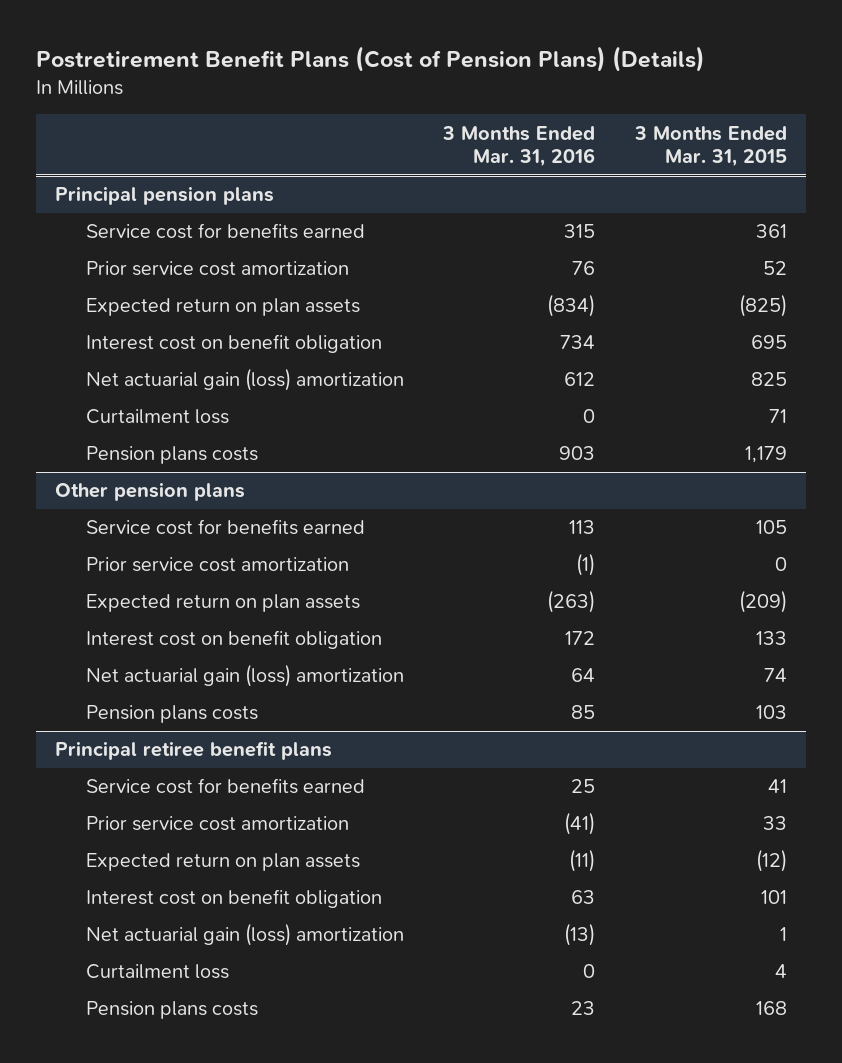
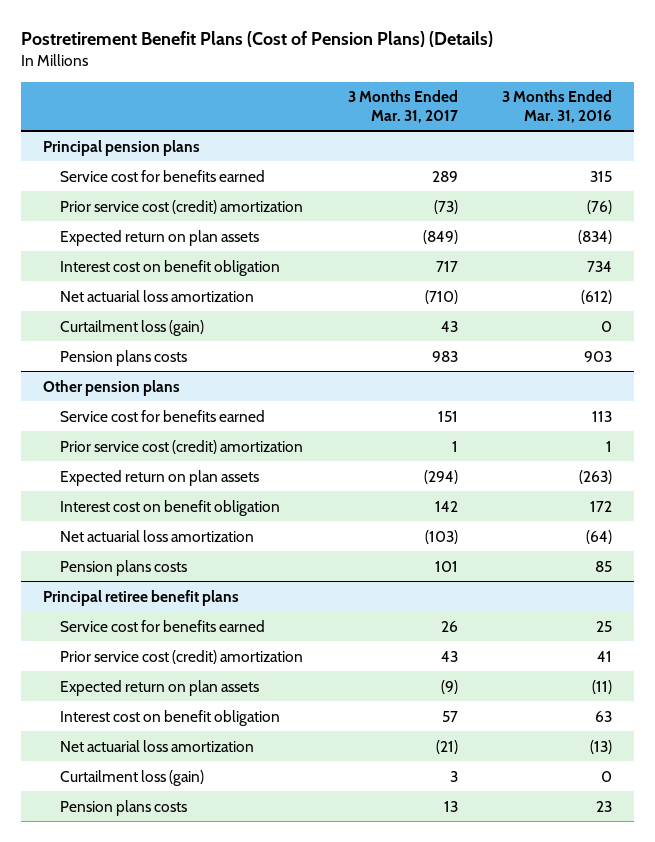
[633,125,787,168] 3 Months Ended Mar. 31, 2015 -> none
none -> [347,90,458,123] 3 Months Ended Mar. 31, 2017
[85,261,349,277] Prior service cost amortization -> [60,199,304,214] Prior service cost (credit) amortization
[572,261,596,276] 76 -> [587,199,613,214] (76)
[85,368,404,392] Net actuarial gain (loss) amortization -> [60,289,255,302] Net actuarial loss amortization
[564,372,596,387] 612 -> [581,289,613,304] (612)
[85,409,229,425] Curtailment loss -> [60,319,205,336] Curtailment loss (gain)
[85,557,349,573] Prior service cost amortization -> [60,439,304,454] Prior service cost (credit) amortization
[576,553,596,577] (1) -> [606,440,613,452] 1
[85,664,404,688] Net actuarial gain (loss) amortization -> [60,529,255,542] Net actuarial loss amortization
[571,668,596,683] 64 -> [586,529,613,544] (64)
[85,816,349,832] Prior service cost amortization -> [60,649,304,664] Prior service cost (credit) amortization
[564,812,596,836] (41) -> [597,650,613,662] 41
[85,923,404,947] Net actuarial gain (loss) amortization -> [60,739,255,752] Net actuarial loss amortization
[85,964,229,980] Curtailment loss -> [60,769,205,786] Curtailment loss (gain)

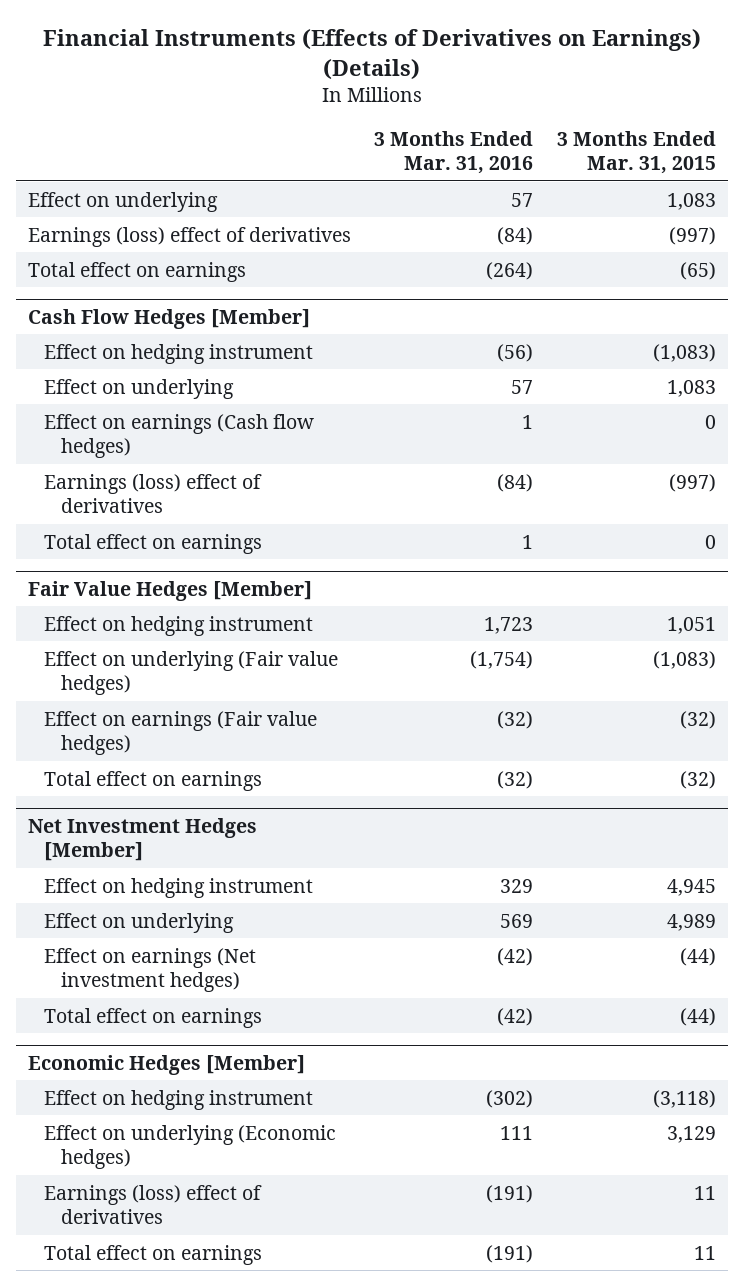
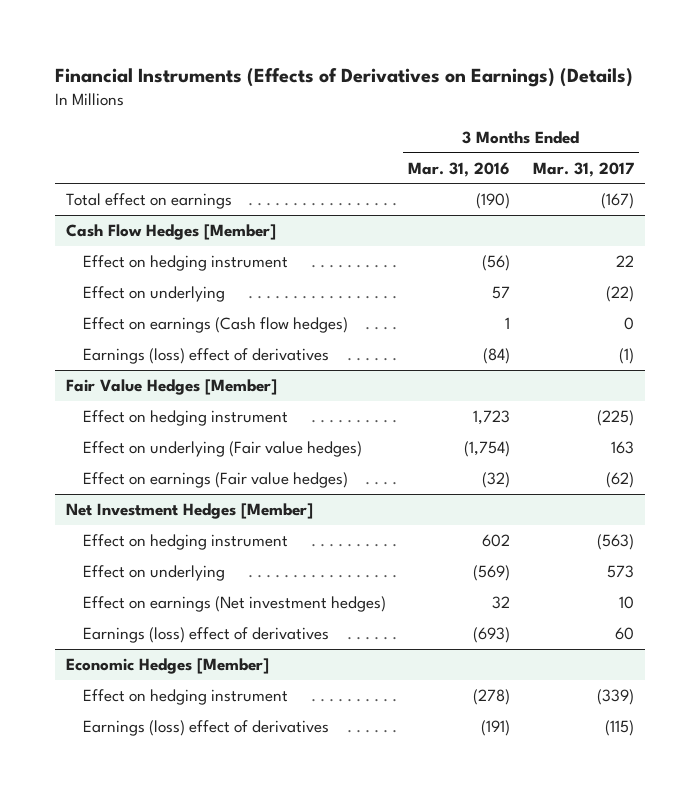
[557,130,717,175] 3 Months Ended Mar. 31, 2015 -> none
none -> [532,161,634,177] Mar. 31, 2017
[27,191,218,212] Effect on underlying -> none
[27,226,351,247] Earnings (loss) effect of derivatives -> none
[486,261,534,280] (264) -> [476,193,511,210] (190)
[44,533,263,554] Total effect on earnings -> none
[44,770,263,791] Total effect on earnings -> none
[44,1007,263,1028] Total effect on earnings -> none
[500,878,534,893] 329 -> [482,534,511,548] 602
[500,913,534,928] 569 -> [473,565,511,582] (569)
[497,947,534,966] (42) -> [492,596,511,610] 32
none -> [83,627,330,644] Earnings (loss) effect of derivatives
[44,1124,337,1169] Effect on underlying (Economic hedges) -> none
[486,1089,534,1108] (302) -> [473,689,511,706] (278)
[44,1244,263,1265] Total effect on earnings -> none

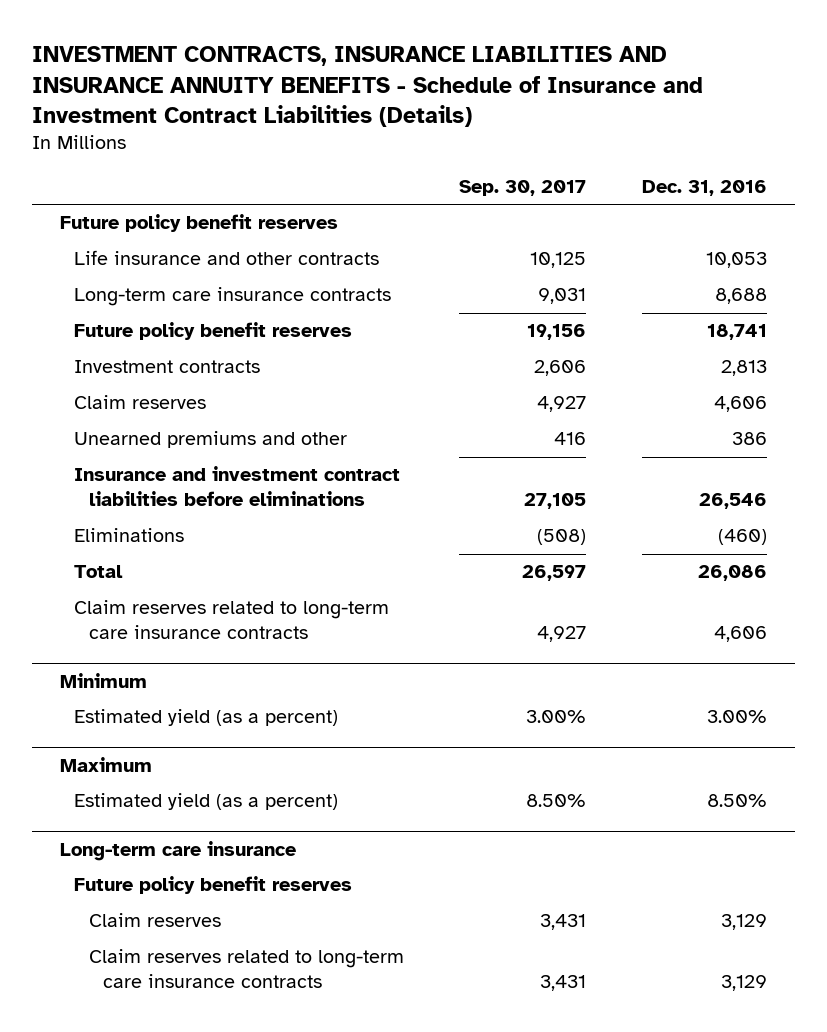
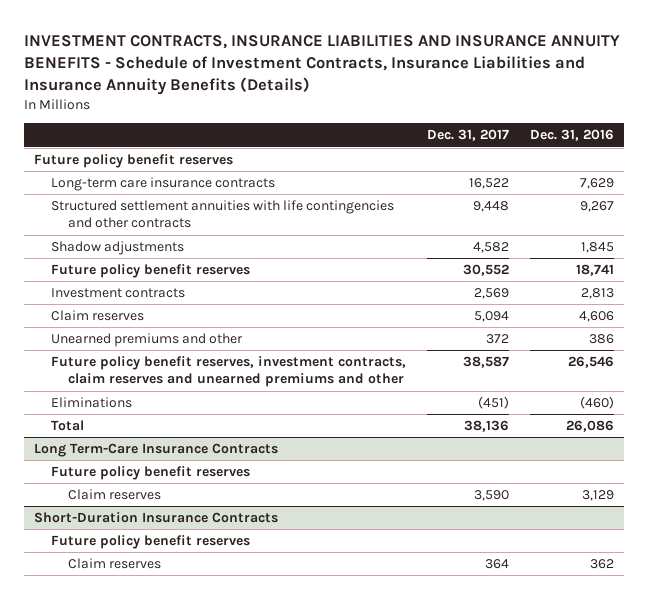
[32,46,704,127] INVESTMENT CONTRACTS, INSURANCE LIABILITIES AND INSURANCE ANNUITY BENEFITS - Schedule of Insurance and Investment Contract Liabilities (Details) -> [23,34,620,95] INVESTMENT CONTRACTS, INSURANCE LIABILITIES AND INSURANCE ANNUITY BENEFITS - Schedule of Investment Contracts, Insurance Liabilities and Insurance Annuity Benefits (Details)
[459,179,587,196] Sep. 30, 2017 -> none
none -> [426,129,509,142] Dec. 31, 2017
[74,287,392,307] Long-term care insurance contracts -> none
[74,250,380,266] Life insurance and other contracts -> [51,177,276,192] Long-term care insurance contracts
[705,252,767,269] 10,053 -> [579,178,614,190] 7,629
none -> [51,200,395,229] Structured settlement annuities with life contingencies and other contracts
none -> [51,241,185,256] Shadow adjustments
[74,466,401,507] Insurance and investment contract liabilities before eliminations -> [51,356,407,388] Future policy benefit reserves, investment contracts, claim reserves and unearned premiums and other
[74,600,390,640] Claim reserves related to long-term care insurance contracts -> none
[59,672,147,688] Minimum -> none
[74,709,339,727] Estimated yield (as a percent) -> none
[59,756,152,772] Maximum -> none
[74,793,339,811] Estimated yield (as a percent) -> none
[59,840,296,861] Long-term care insurance -> [33,443,278,458] Long Term-Care Insurance Contracts
none -> [33,512,278,524] Short-Duration Insurance Contracts
none -> [51,535,251,550] Future policy benefit reserves
[88,949,404,989] Claim reserves related to long-term care insurance contracts -> [68,558,162,570] Claim reserves
[720,975,767,992] 3,129 -> [589,559,614,570] 362

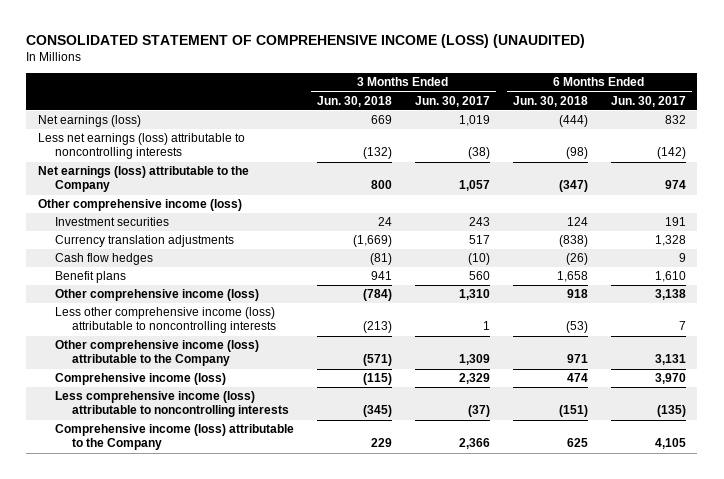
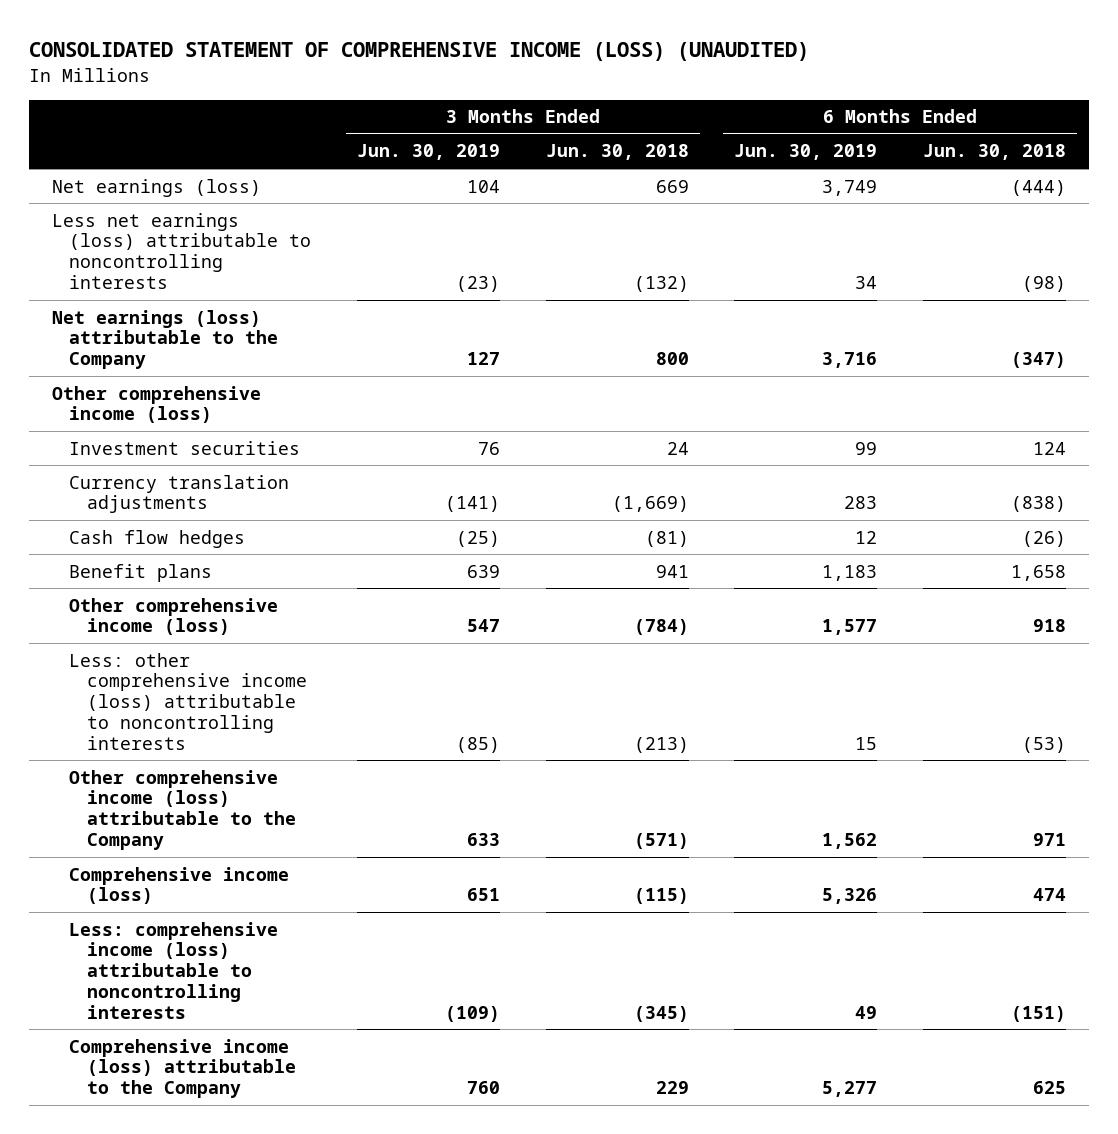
[414,95,490,107] Jun. 30, 2017 -> none
[610,95,686,107] Jun. 30, 2017 -> none
none -> [356,144,500,161] Jun. 30, 2019
none -> [734,144,878,161] Jun. 30, 2019
[54,307,276,334] Less other comprehensive income (loss) attributable to noncontrolling interests -> [69,652,307,750] Less: other comprehensive income (loss) attributable to noncontrolling interests
[54,391,289,418] Less comprehensive income (loss) attributable to noncontrolling interests -> [69,921,279,1019] Less: comprehensive income (loss) attributable to noncontrolling interests

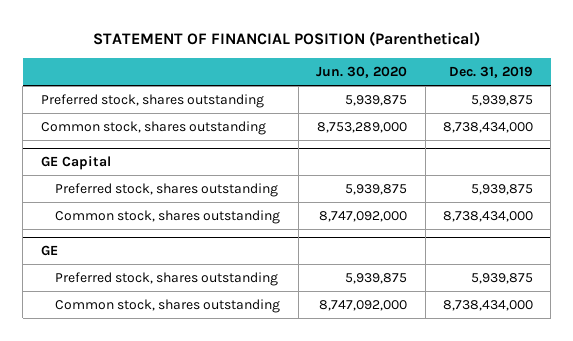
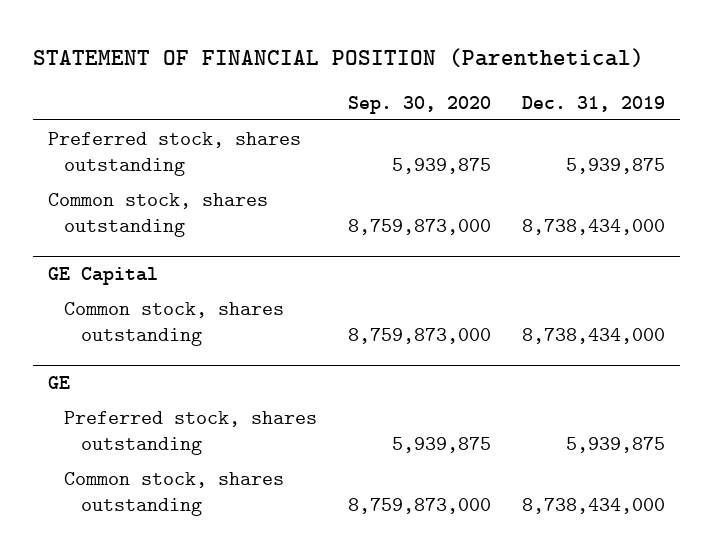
[316,65,408,78] Jun. 30, 2020 -> none
none -> [348,95,492,114] Sep. 30, 2020
[55,182,279,197] Preferred stock, shares outstanding -> none

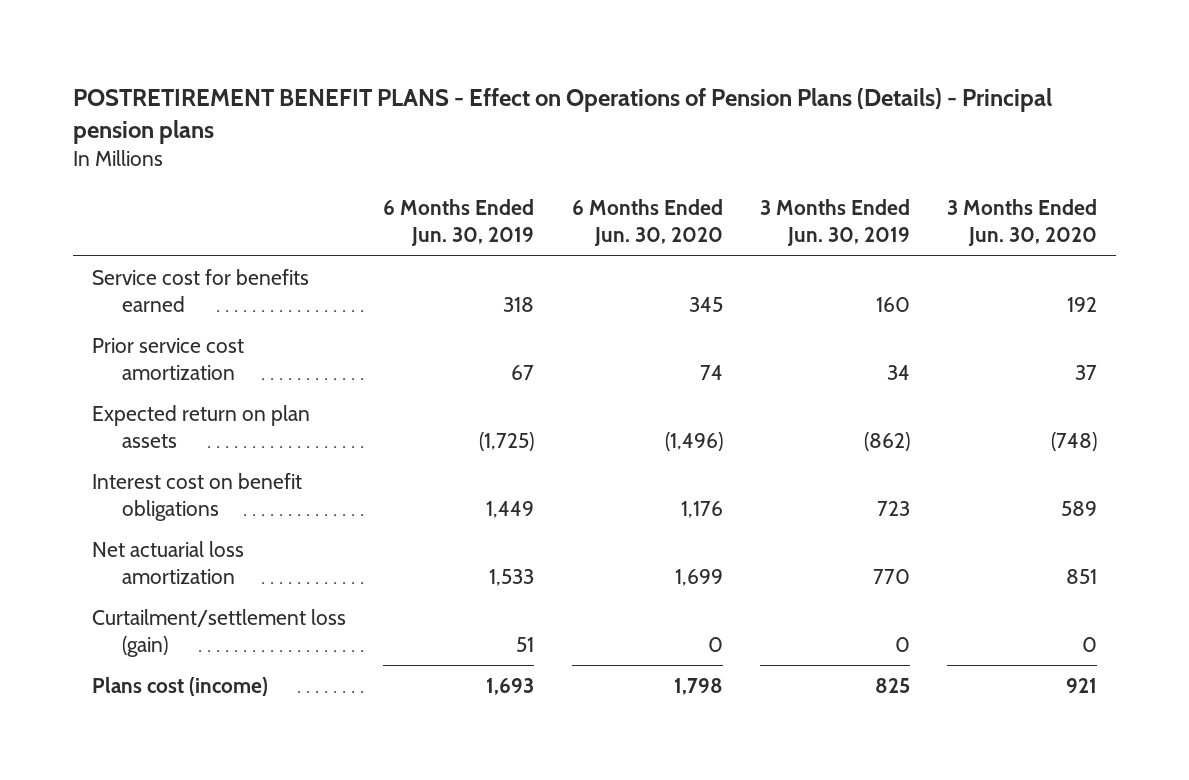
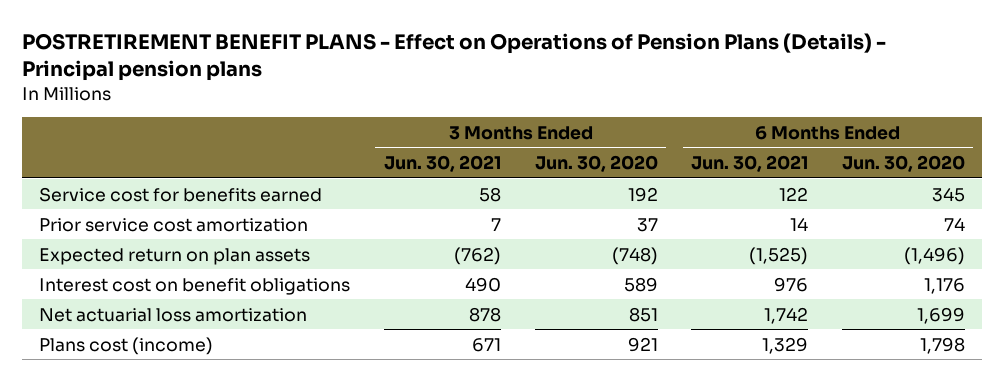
[383,199,535,247] 6 Months Ended Jun. 30, 2019 -> none
[759,199,910,247] 3 Months Ended Jun. 30, 2019 -> none
none -> [383,155,501,173] Jun. 30, 2021
none -> [691,155,809,173] Jun. 30, 2021
[91,609,346,657] Curtailment/settlement loss (gain) -> none

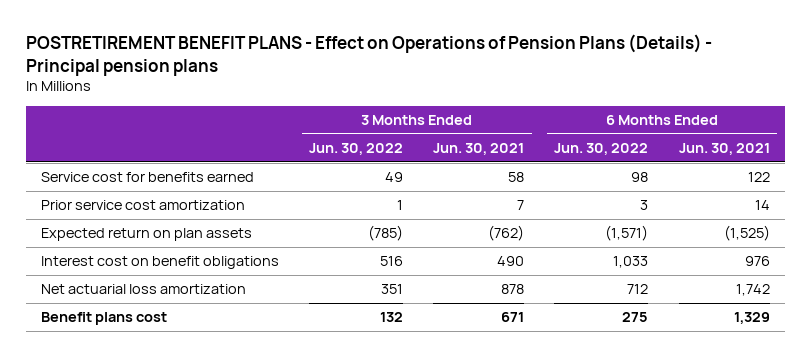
[534,155,658,173] Jun. 30, 2020 -> none
[841,155,965,173] Jun. 30, 2020 -> none
none -> [309,143,404,156] Jun. 30, 2022
none -> [554,143,649,156] Jun. 30, 2022
[39,336,214,355] Plans cost (income) -> [40,312,167,326] Benefit plans cost

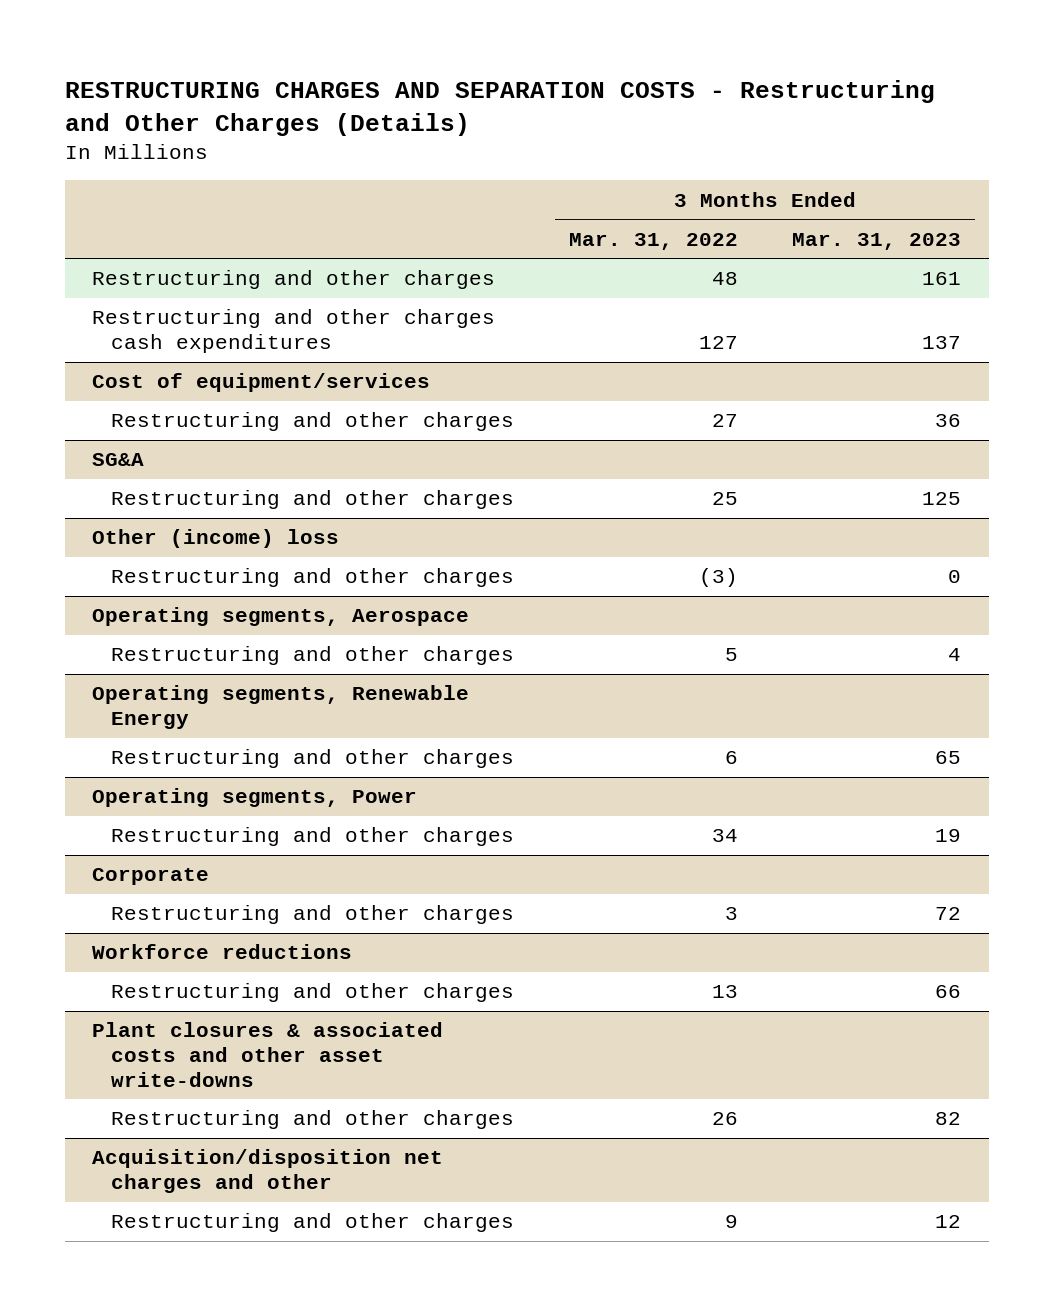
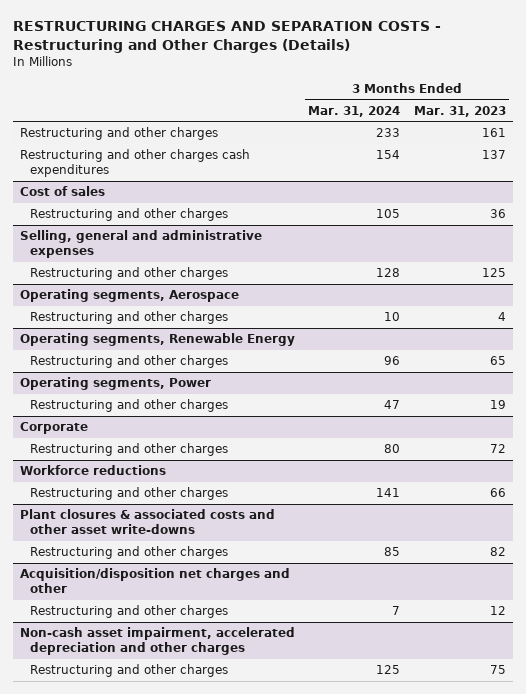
[568,232,738,250] Mar. 31, 2022 -> none
none -> [308,105,401,117] Mar. 31, 2024
[92,373,431,393] Cost of equipment/services -> [19,186,105,197] Cost of sales
[92,453,145,467] SG&A -> [19,230,262,259] Selling, general and administrative expenses
[92,529,340,549] Other (income) loss -> none
[111,568,515,588] Restructuring and other charges -> none
none -> [19,627,295,656] Non-cash asset impairment, accelerated depreciation and other charges
none -> [30,664,229,678] Restructuring and other charges

